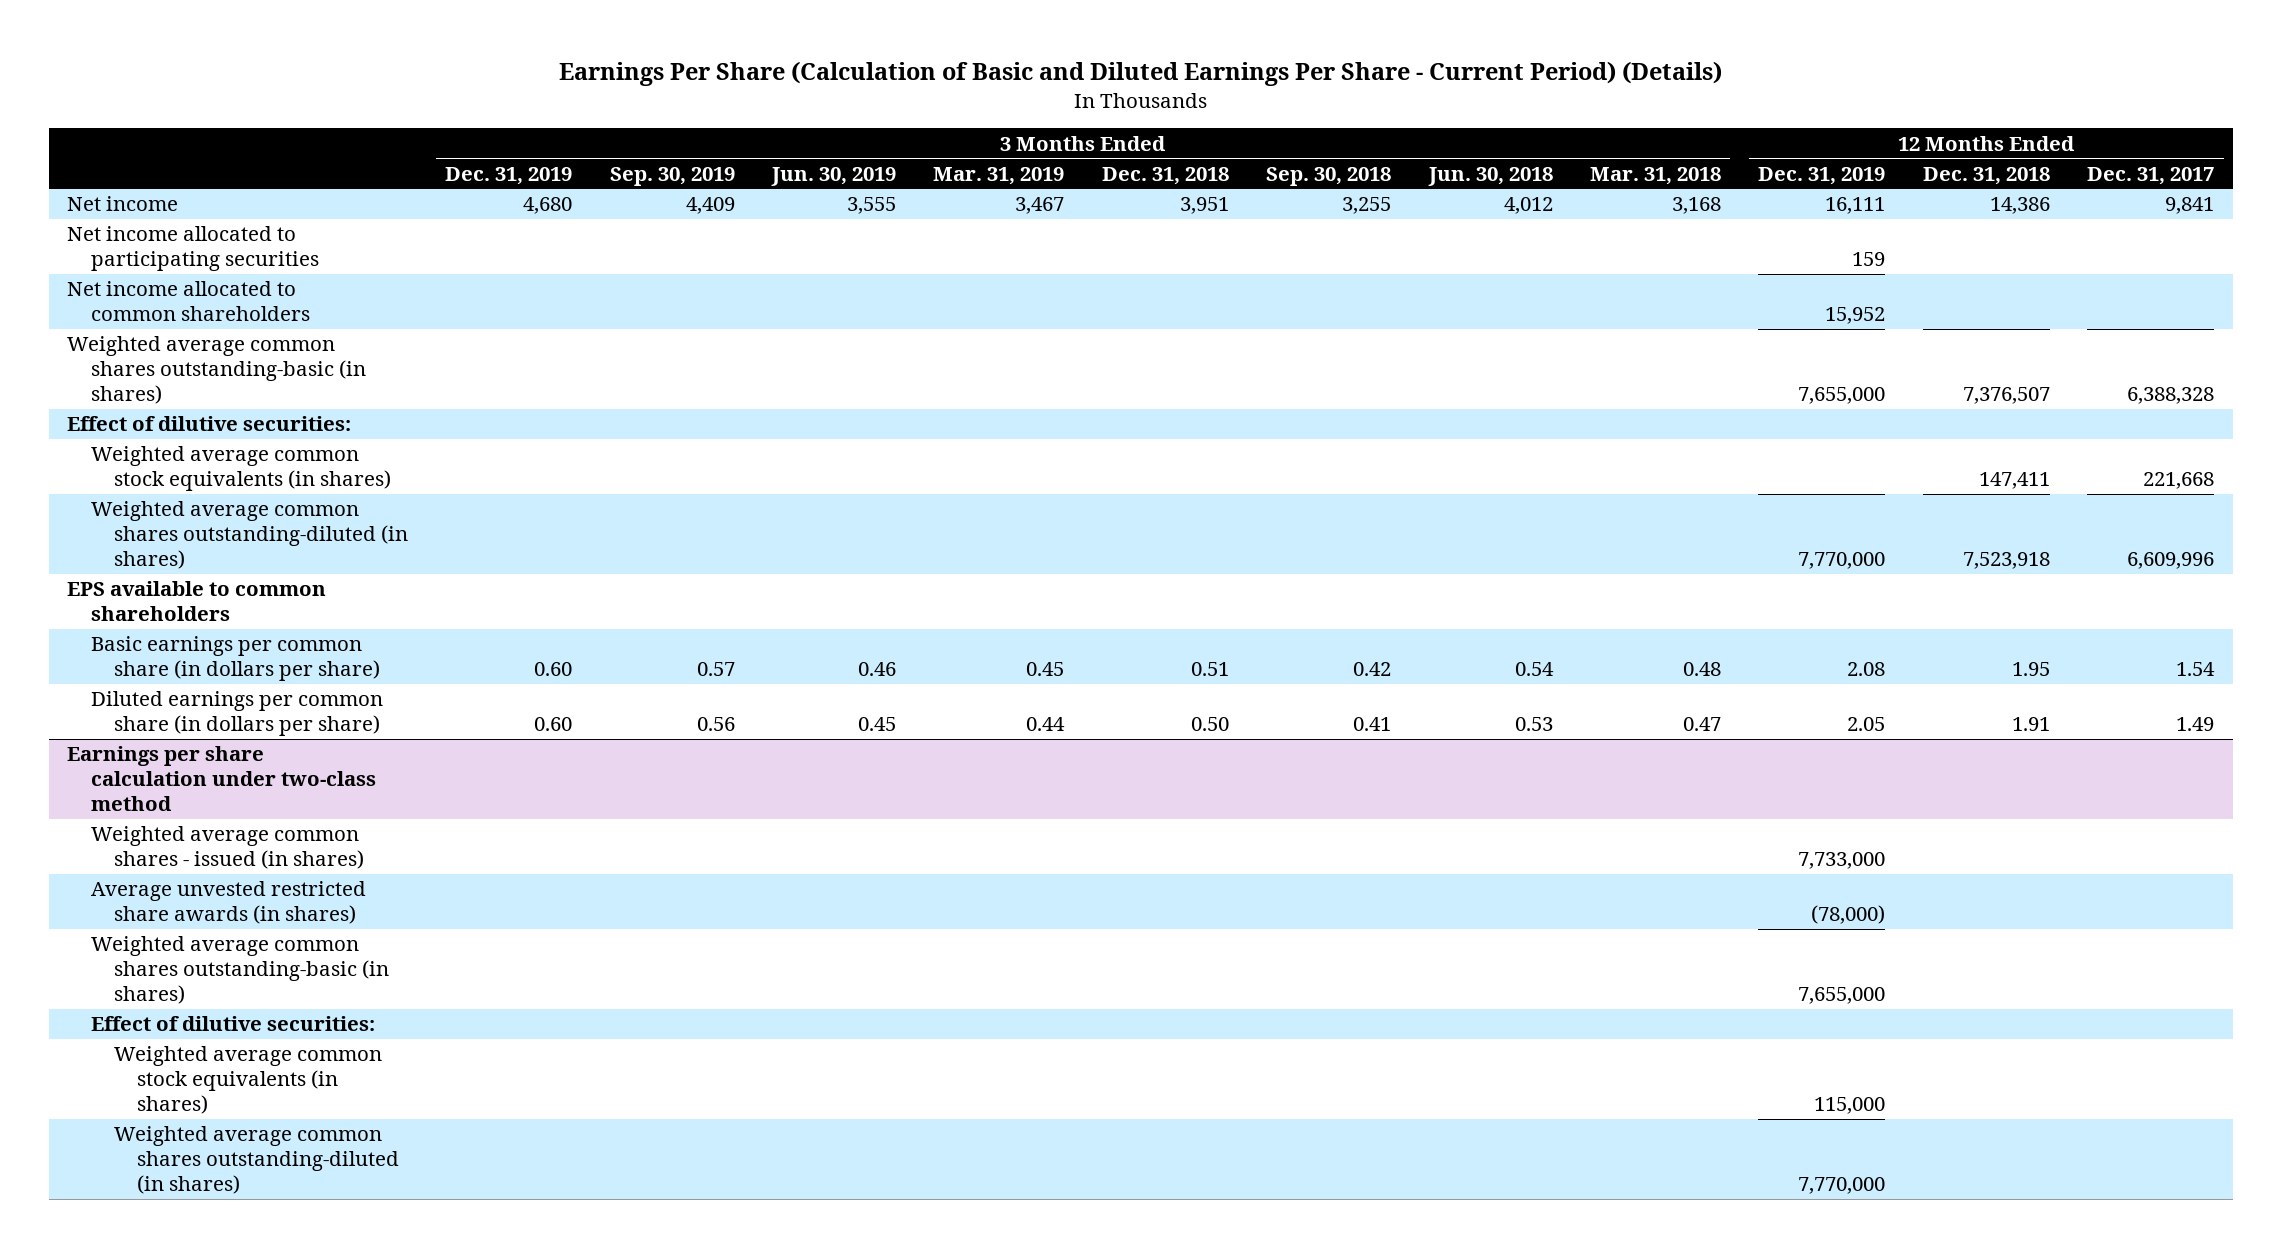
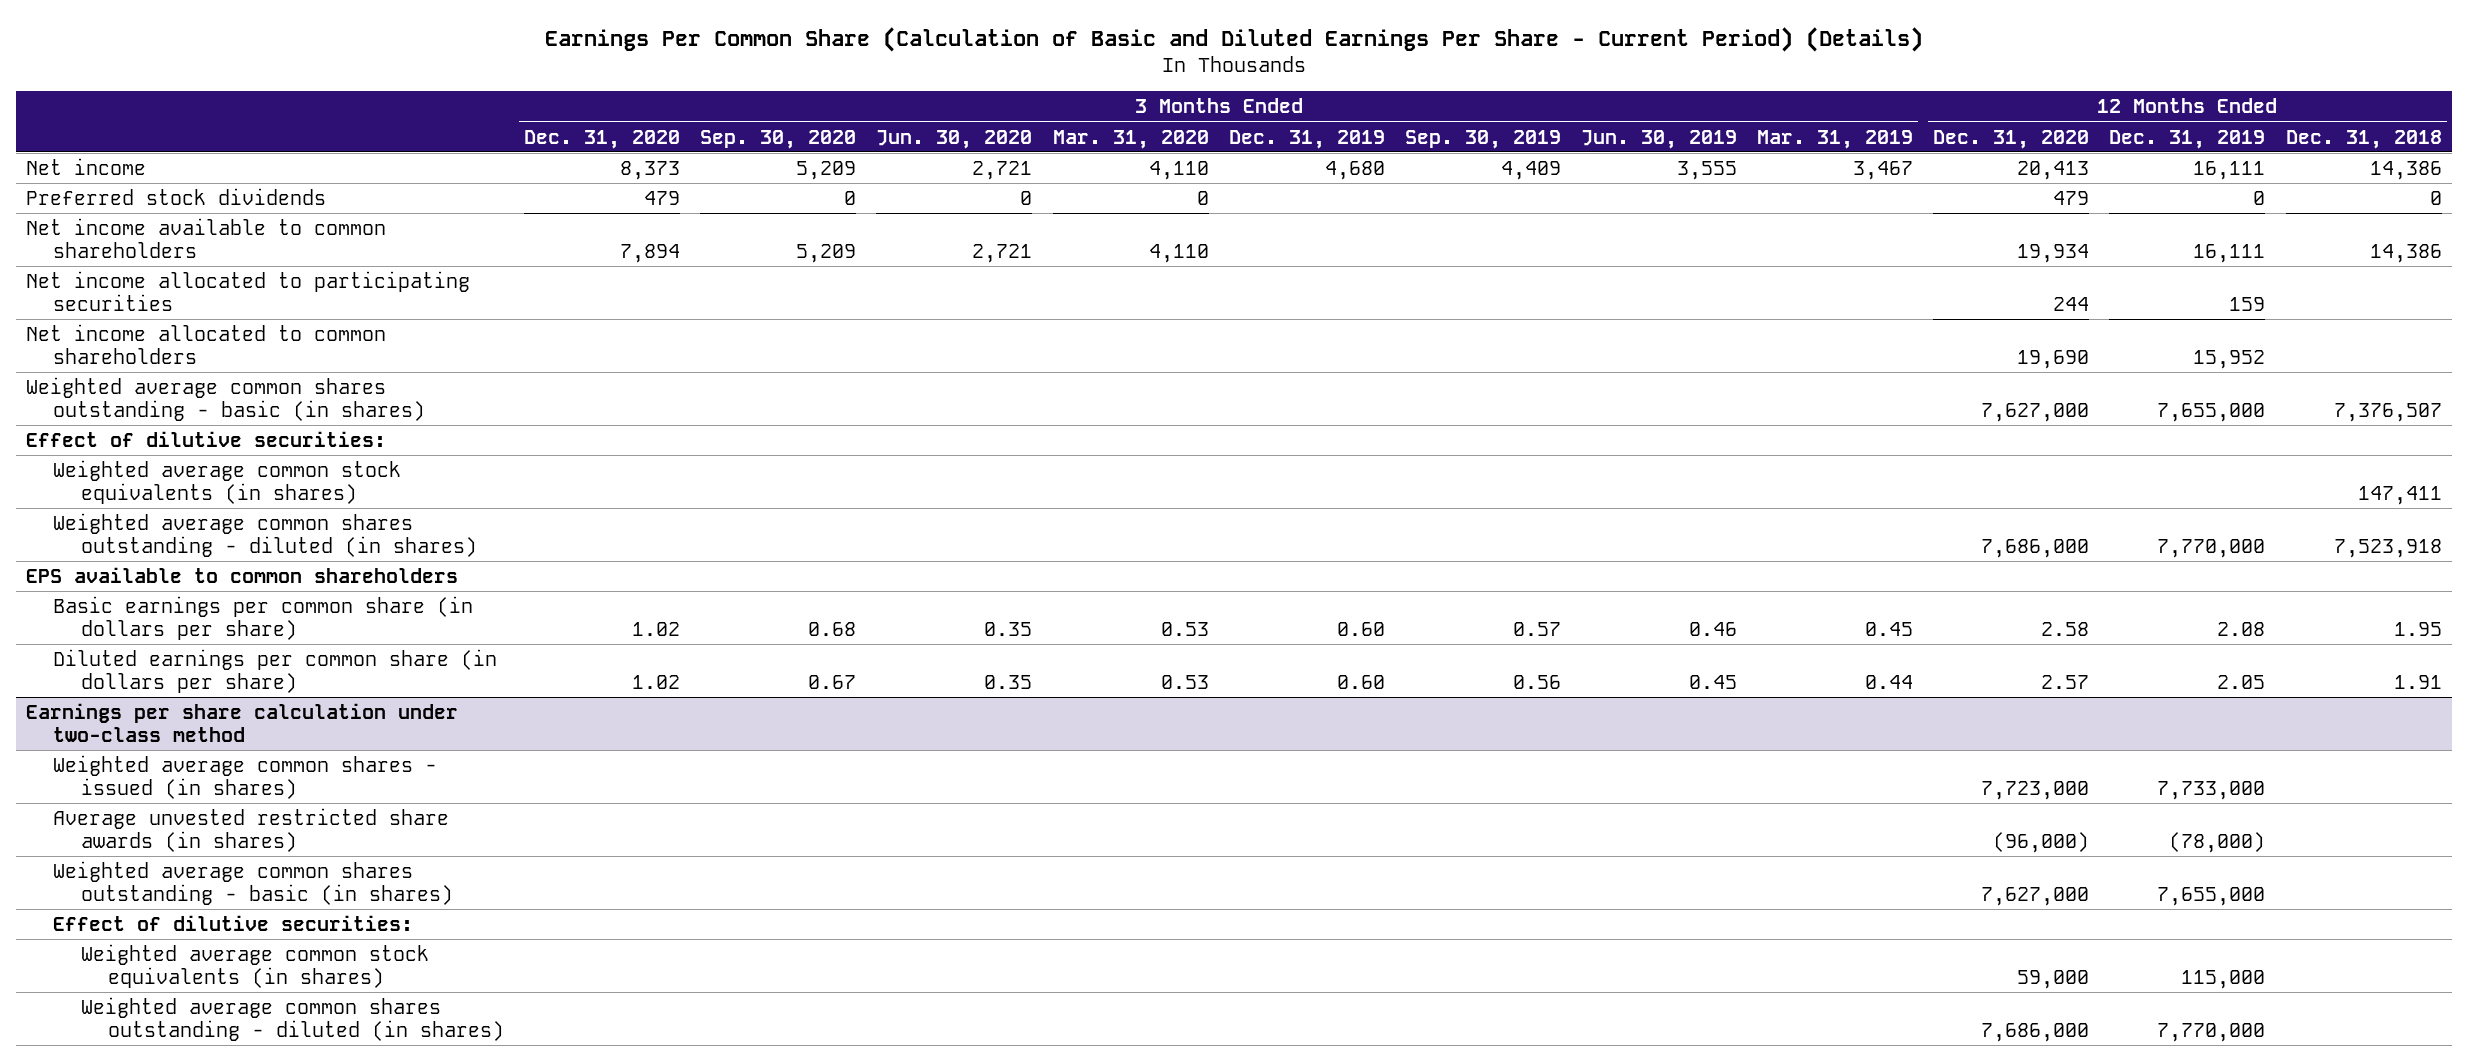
[558,61,1722,87] Earnings Per Share (Calculation of Basic and Diluted Earnings Per Share - Current Period) (Details) -> [544,27,1923,53] Earnings Per Common Share (Calculation of Basic and Diluted Earnings Per Share - Current Period) (Details)
[1101,166,1229,185] Dec. 31, 2018 -> none
[1266,166,1392,186] Sep. 30, 2018 -> none
[1427,166,1553,186] Jun. 30, 2018 -> none
[1590,166,1722,185] Mar. 31, 2018 -> none
[2087,166,2215,185] Dec. 31, 2017 -> none
none -> [524,129,681,149] Dec. 31, 2020
none -> [700,129,857,149] Sep. 30, 2020
none -> [876,129,1033,149] Jun. 30, 2020
none -> [1052,129,1209,149] Mar. 31, 2020
none -> [1933,129,2090,149] Dec. 31, 2020
none -> [26,187,327,205] Preferred stock dividends
none -> [26,217,387,259] Net income available to common shareholders
[67,336,366,405] Weighted average common shares outstanding-basic (in shares) -> [26,376,426,422] Weighted average common shares outstanding - basic (in shares)
[90,501,408,570] Weighted average common shares outstanding-diluted (in shares) -> [53,512,477,558] Weighted average common shares outstanding - diluted (in shares)
[90,936,389,1005] Weighted average common shares outstanding-basic (in shares) -> [53,860,453,906] Weighted average common shares outstanding - basic (in shares)
[113,1126,399,1195] Weighted average common shares outstanding-diluted (in shares) -> [80,996,505,1042] Weighted average common shares outstanding - diluted (in shares)

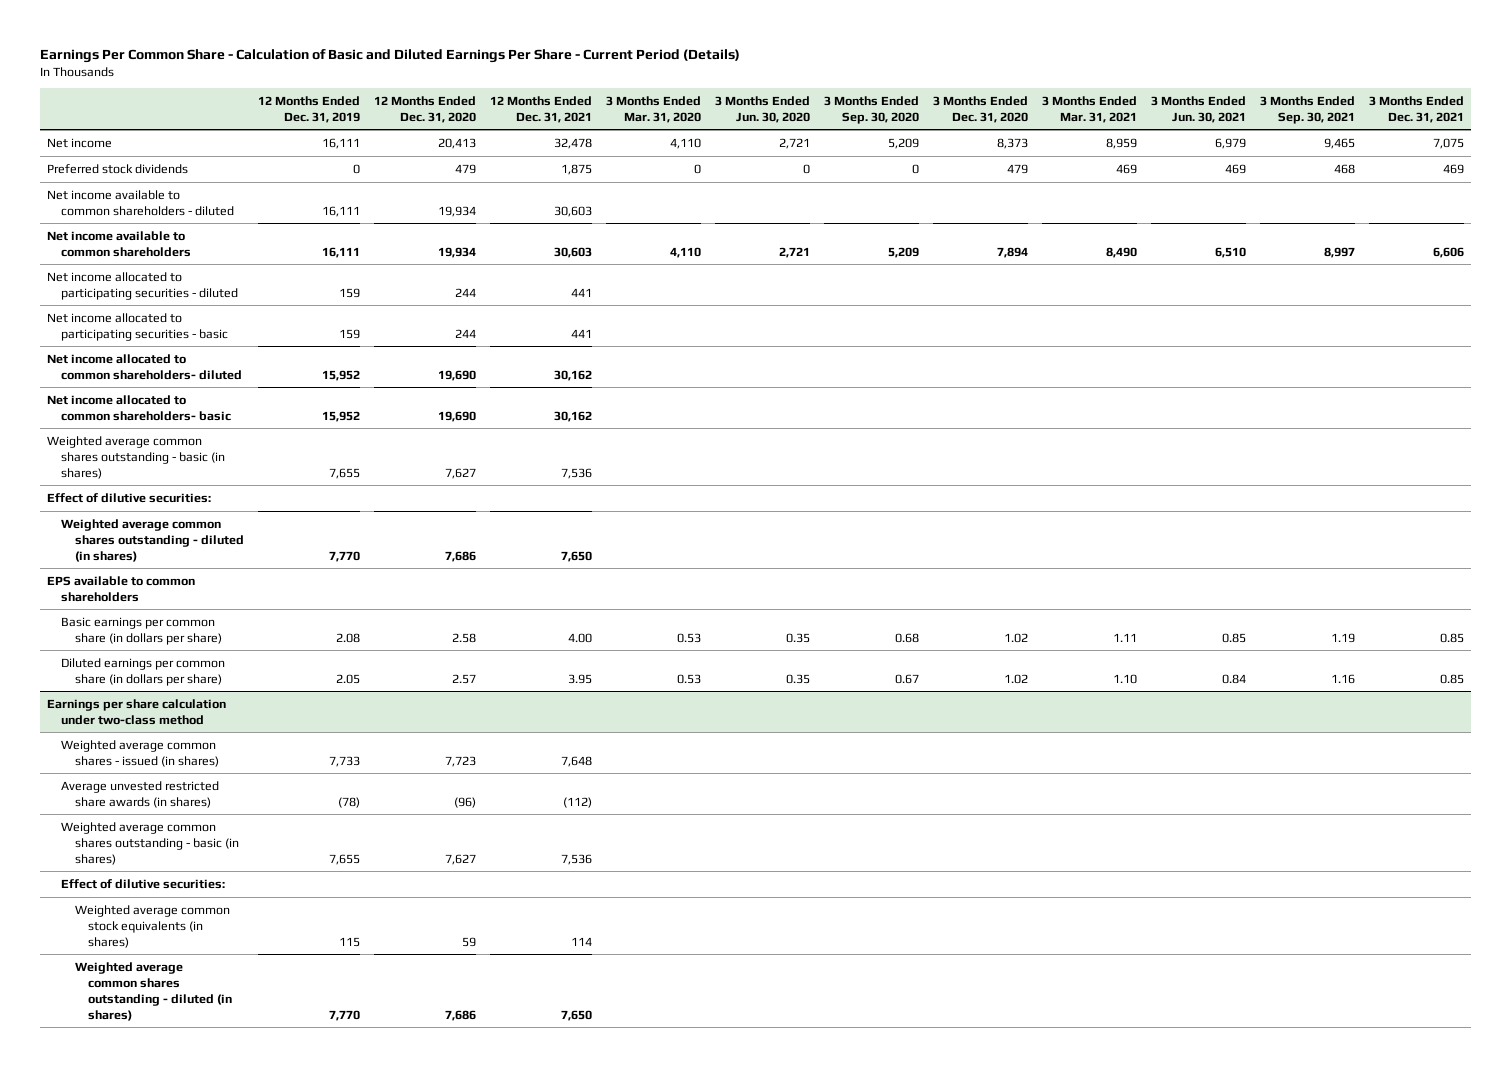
[544,27,1923,53] Earnings Per Common Share (Calculation of Basic and Diluted Earnings Per Share - Current Period) (Details) -> [39,48,740,63] Earnings Per Common Share - Calculation of Basic and Diluted Earnings Per Share - Current Period (Details)
[1228,129,1385,149] Dec. 31, 2019 -> none
[1404,129,1561,149] Sep. 30, 2019 -> none
[1581,129,1738,149] Jun. 30, 2019 -> none
[1757,129,1914,149] Mar. 31, 2019 -> none
[2285,129,2442,149] Dec. 31, 2018 -> none
none -> [489,95,592,123] 12 Months Ended Dec. 31, 2021
none -> [1041,95,1137,123] 3 Months Ended Mar. 31, 2021
none -> [1150,95,1246,123] 3 Months Ended Jun. 30, 2021
none -> [1259,95,1355,124] 3 Months Ended Sep. 30, 2021
none -> [1368,95,1464,123] 3 Months Ended Dec. 31, 2021
none -> [46,189,234,216] Net income available to common shareholders - diluted
none -> [46,271,238,300] Net income allocated to participating securities - diluted
[26,270,471,312] Net income allocated to participating securities -> [46,312,228,341] Net income allocated to participating securities - basic
none -> [46,353,242,380] Net income allocated to common shareholders- diluted
[26,323,387,365] Net income allocated to common shareholders -> [46,394,231,421] Net income allocated to common shareholders- basic
[1981,403,2090,423] 7,627,000 -> [444,467,476,479] 7,627
[2157,403,2266,423] 7,655,000 -> [328,467,360,479] 7,655
[53,459,402,505] Weighted average common stock equivalents (in shares) -> none
[1981,539,2090,559] 7,686,000 -> [444,550,476,562] 7,686
[2157,539,2266,559] 7,770,000 -> [328,550,360,562] 7,770
[1981,781,2090,801] 7,723,000 -> [444,755,476,767] 7,723
[2157,781,2266,801] 7,733,000 -> [328,755,360,767] 7,733
[1993,832,2090,854] (96,000) -> [453,796,476,808] (96)
[2169,832,2266,854] (78,000) -> [337,796,360,808] (78)
[1981,887,2090,907] 7,627,000 -> [444,853,476,865] 7,627
[2157,887,2266,907] 7,655,000 -> [328,853,360,865] 7,655
[2017,970,2090,990] 59,000 -> [461,936,476,947] 59
[2181,970,2266,990] 115,000 -> [338,936,360,947] 115
[1981,1023,2090,1043] 7,686,000 -> [444,1009,476,1021] 7,686
[2157,1023,2266,1043] 7,770,000 -> [328,1009,360,1021] 7,770

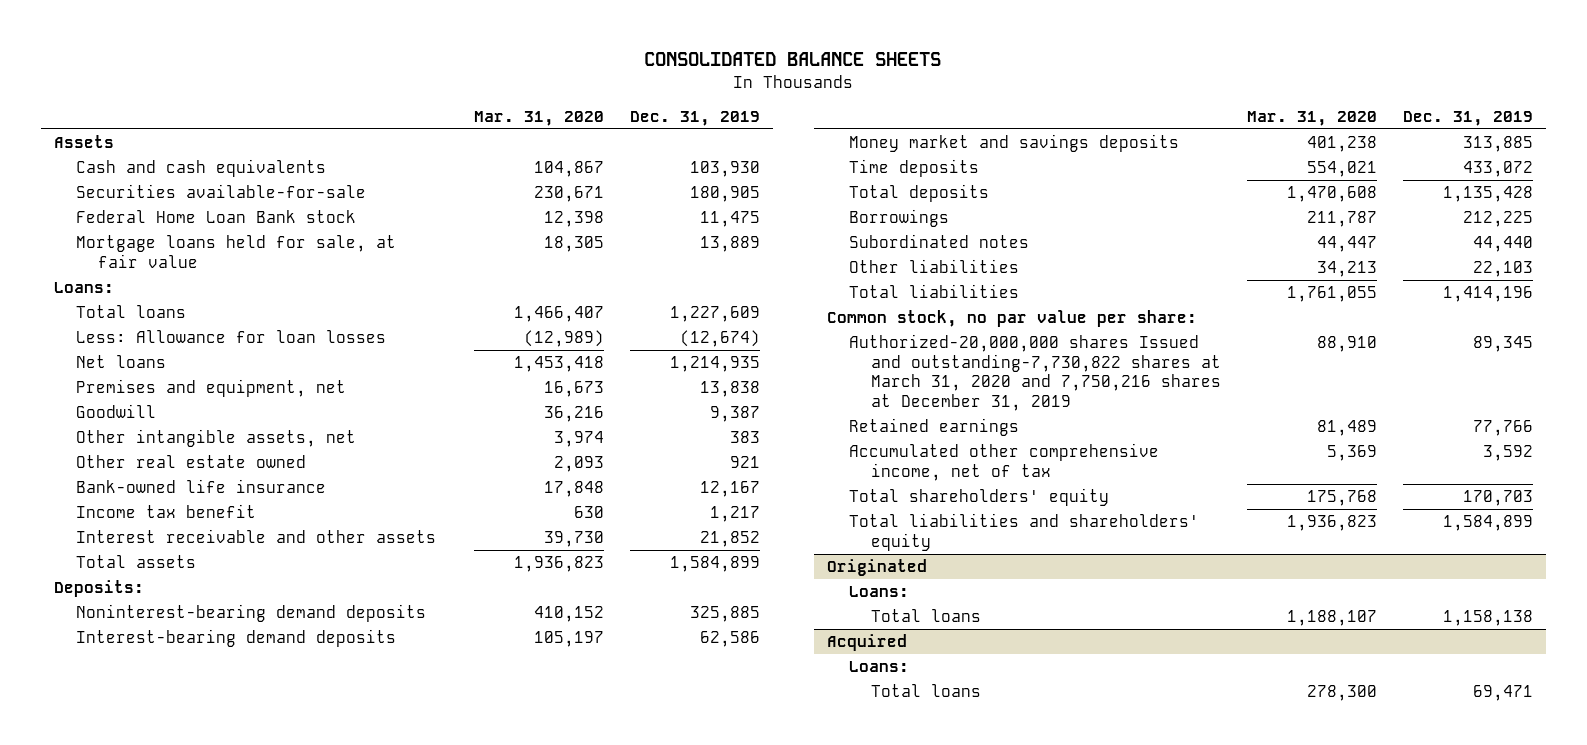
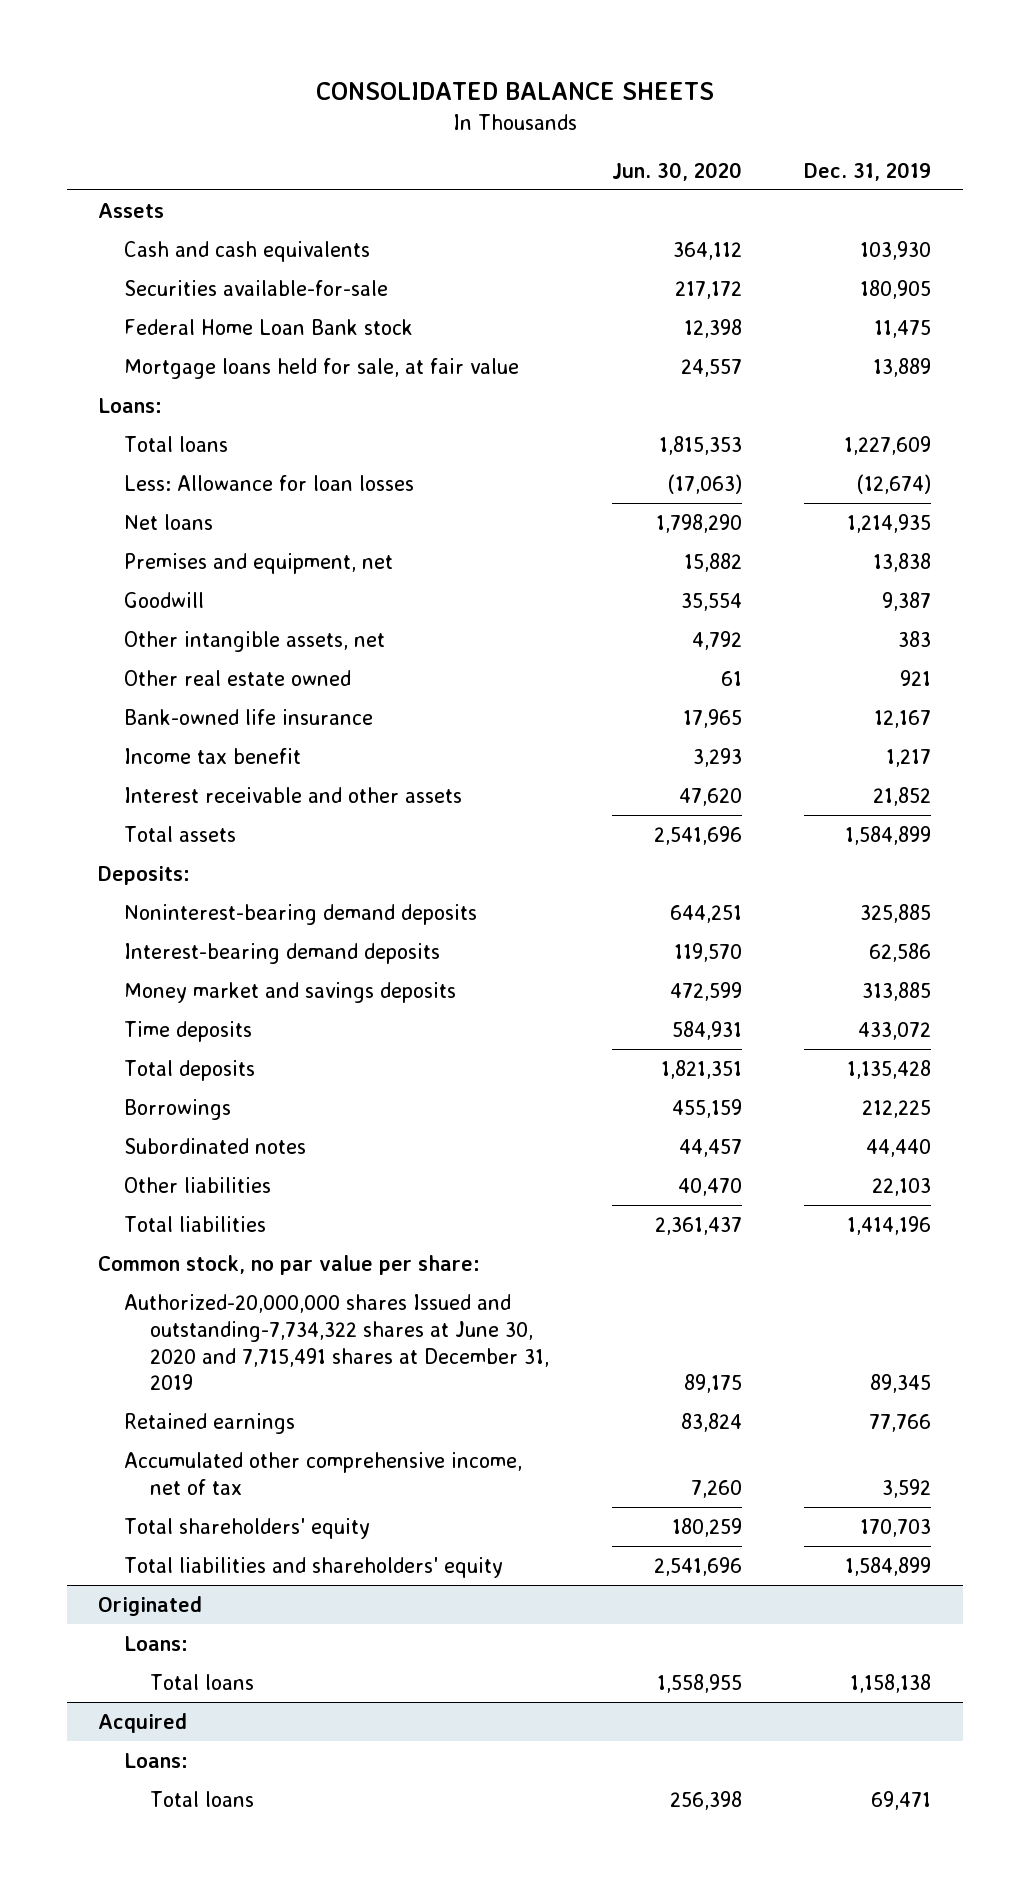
[474,110,605,126] Mar. 31, 2020 -> none
none -> [611,161,742,181] Jun. 30, 2020
[848,334,1221,411] Authorized-20,000,000 shares Issued and outstanding-7,730,822 shares at March 31, 2020 and 7,750,216 shares at December 31, 2019 -> [124,1293,550,1391] Authorized-20,000,000 shares Issued and outstanding-7,734,322 shares at June 30, 2020 and 7,715,491 shares at December 31, 2019

